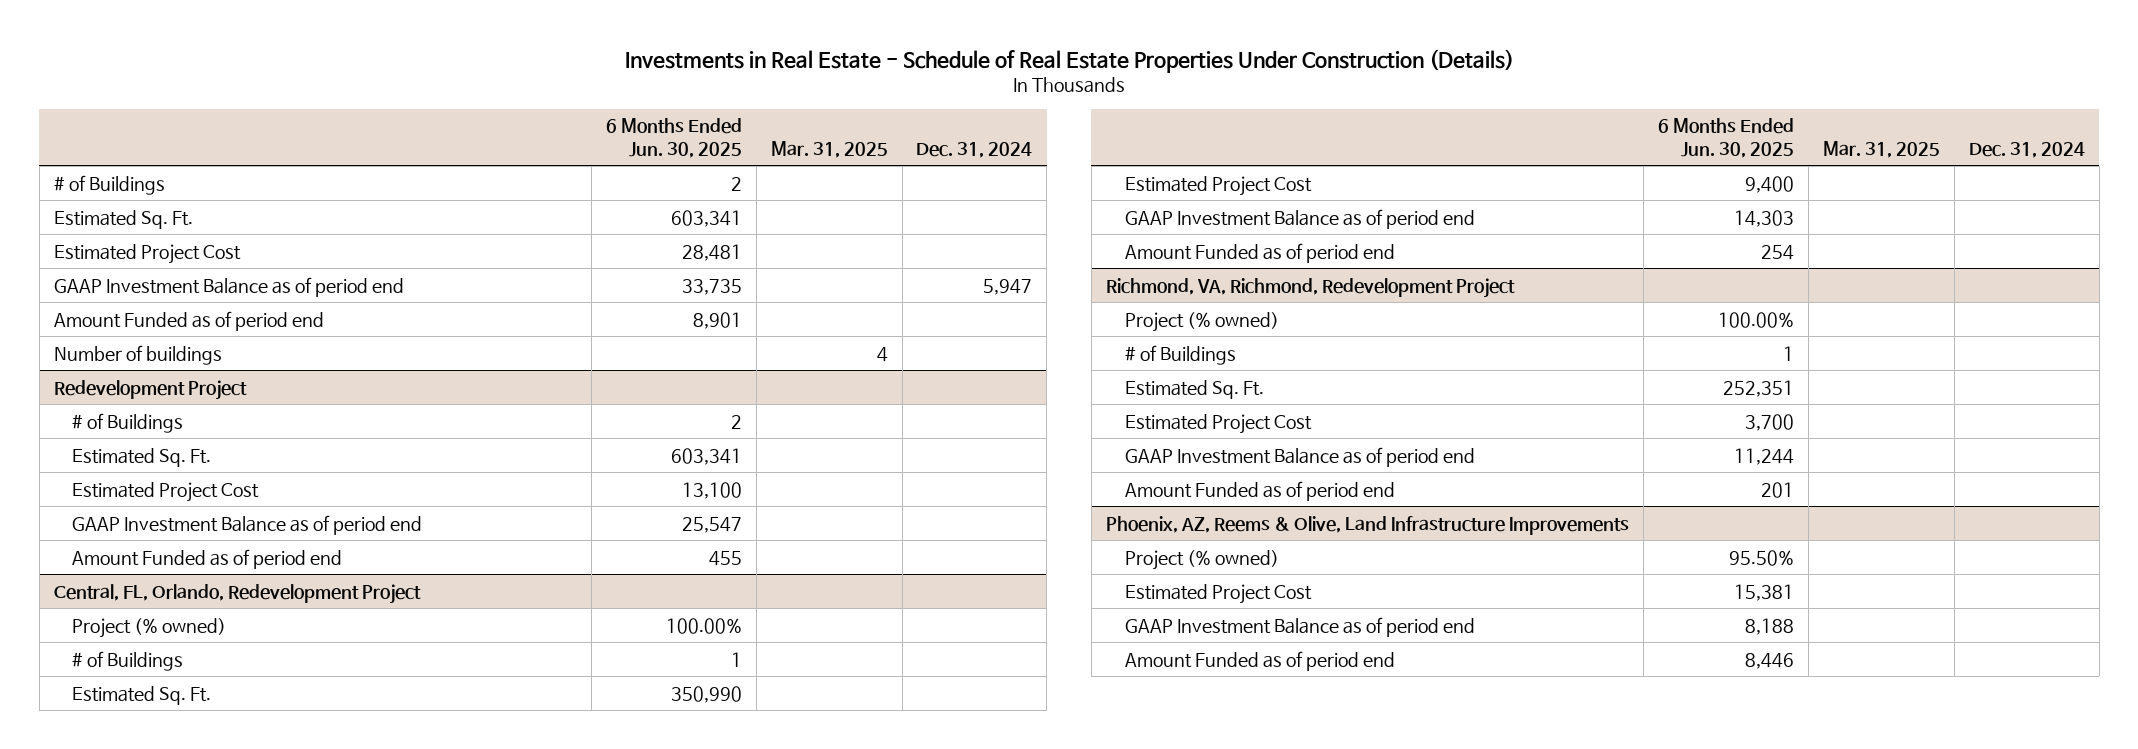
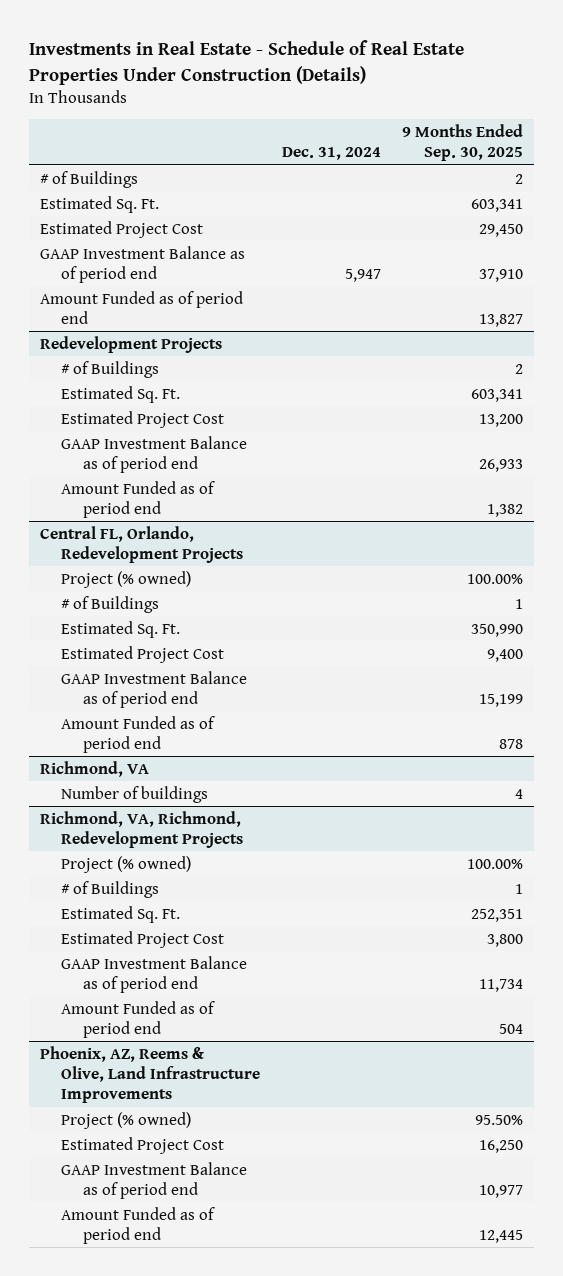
[605,118,742,158] 6 Months Ended Jun. 30, 2025 -> none
[770,140,888,158] Mar. 31, 2025 -> none
none -> [402,124,524,162] 9 Months Ended Sep. 30, 2025
[53,344,222,365] Number of buildings -> none
[53,379,247,400] Redevelopment Project -> [39,335,222,353] Redevelopment Projects
[53,583,421,604] Central, FL, Orlando, Redevelopment Project -> [39,525,244,563] Central FL, Orlando, Redevelopment Projects
none -> [39,760,149,777] Richmond, VA
none -> [61,785,209,803] Number of buildings
[1105,277,1515,298] Richmond, VA, Richmond, Redevelopment Project -> [39,810,244,848] Richmond, VA, Richmond, Redevelopment Projects

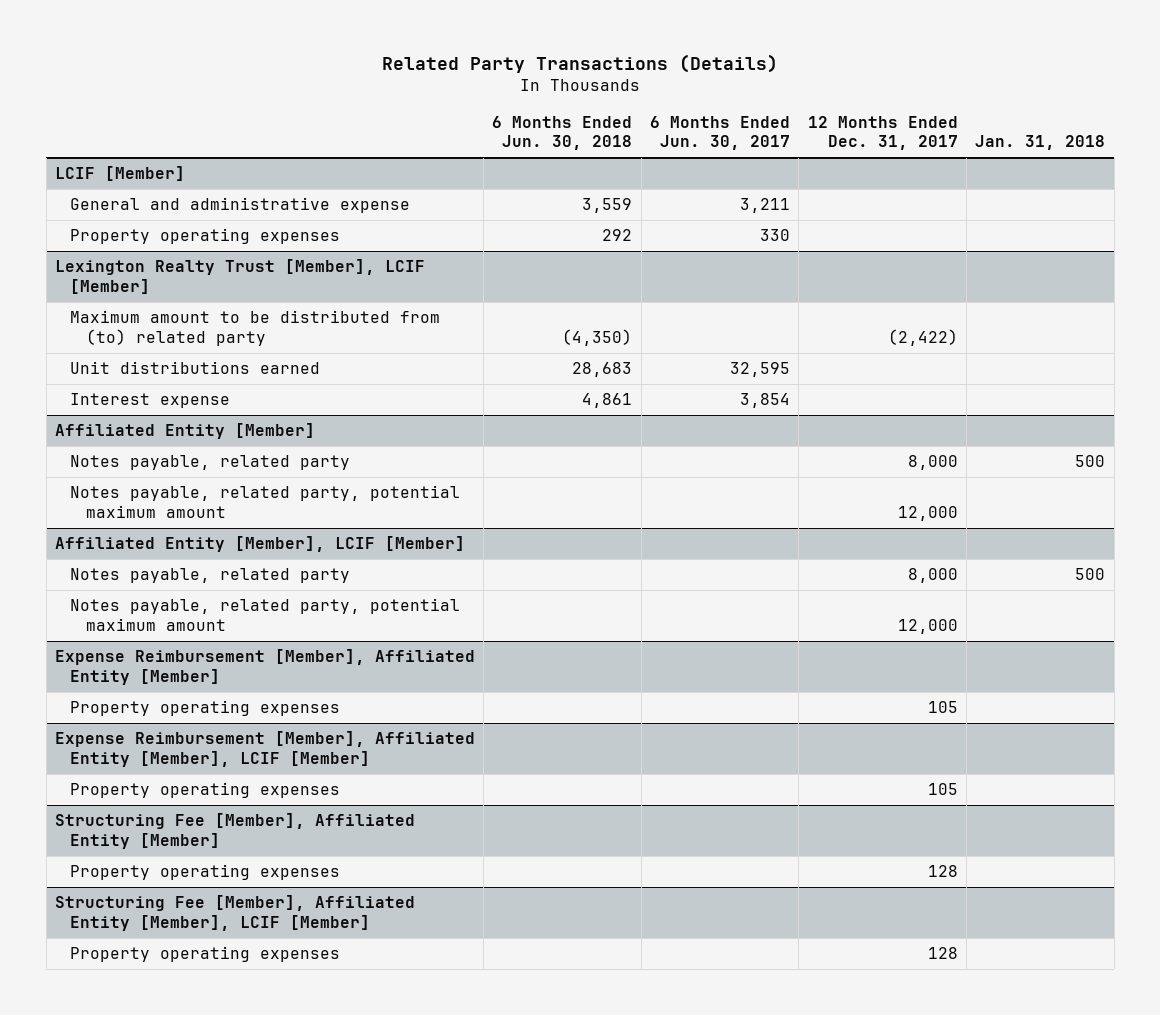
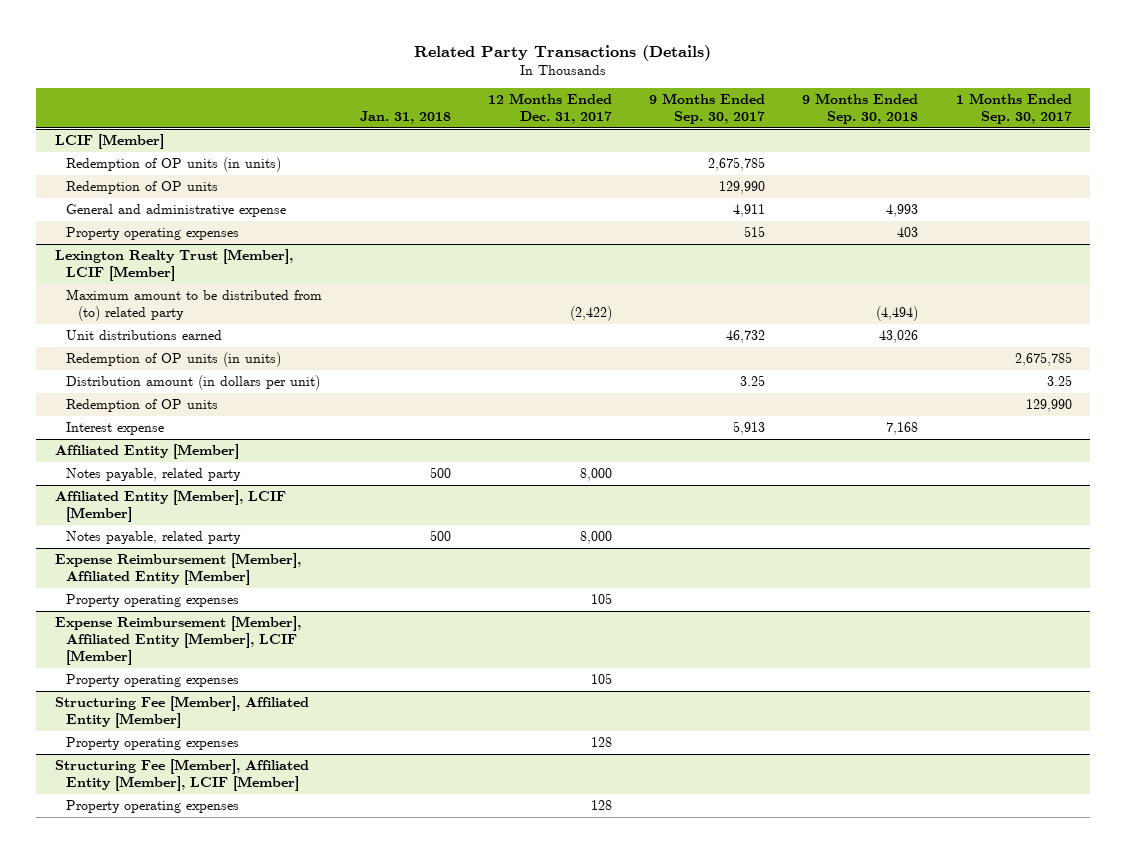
[492,115,633,151] 6 Months Ended Jun. 30, 2018 -> none
[650,115,791,151] 6 Months Ended Jun. 30, 2017 -> none
none -> [649,92,766,124] 9 Months Ended Sep. 30, 2017
none -> [802,92,919,124] 9 Months Ended Sep. 30, 2018
none -> [955,92,1072,124] 1 Months Ended Sep. 30, 2017
none -> [66,156,282,172] Redemption of OP units (in units)
none -> [66,180,219,194] Redemption of OP units
none -> [66,351,282,367] Redemption of OP units (in units)
none -> [66,374,321,390] Distribution amount (in dollars per unit)
none -> [66,398,219,412] Redemption of OP units
[70,485,461,518] Notes payable, related party, potential maximum amount -> none
[70,598,461,631] Notes payable, related party, potential maximum amount -> none

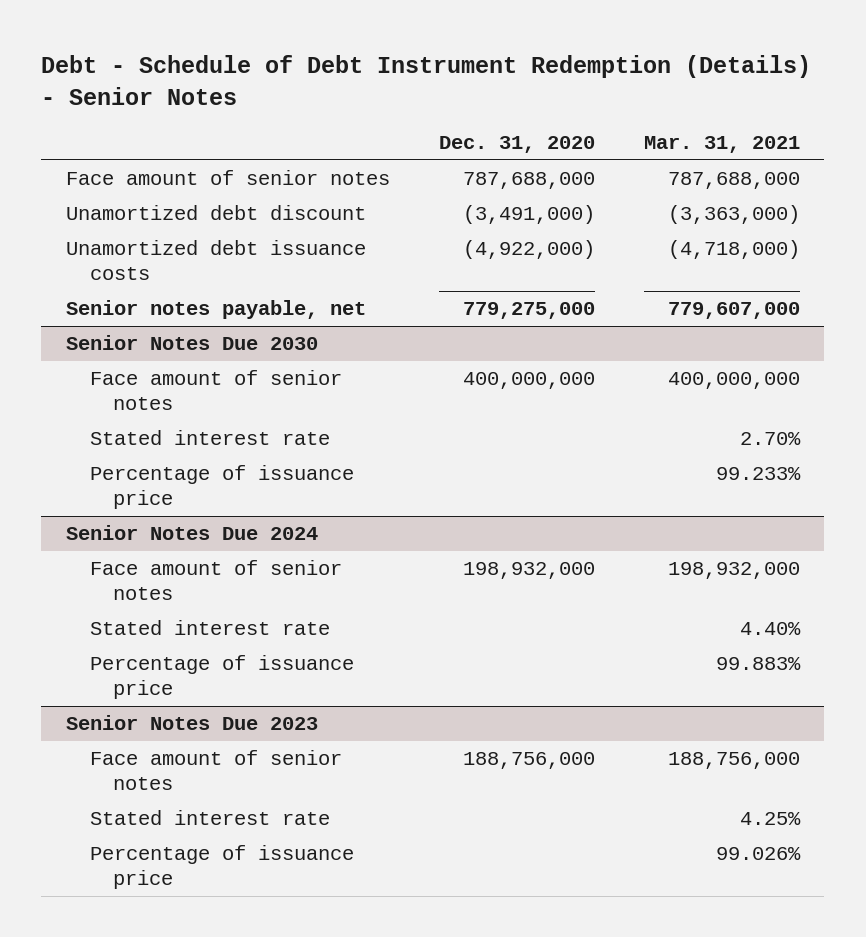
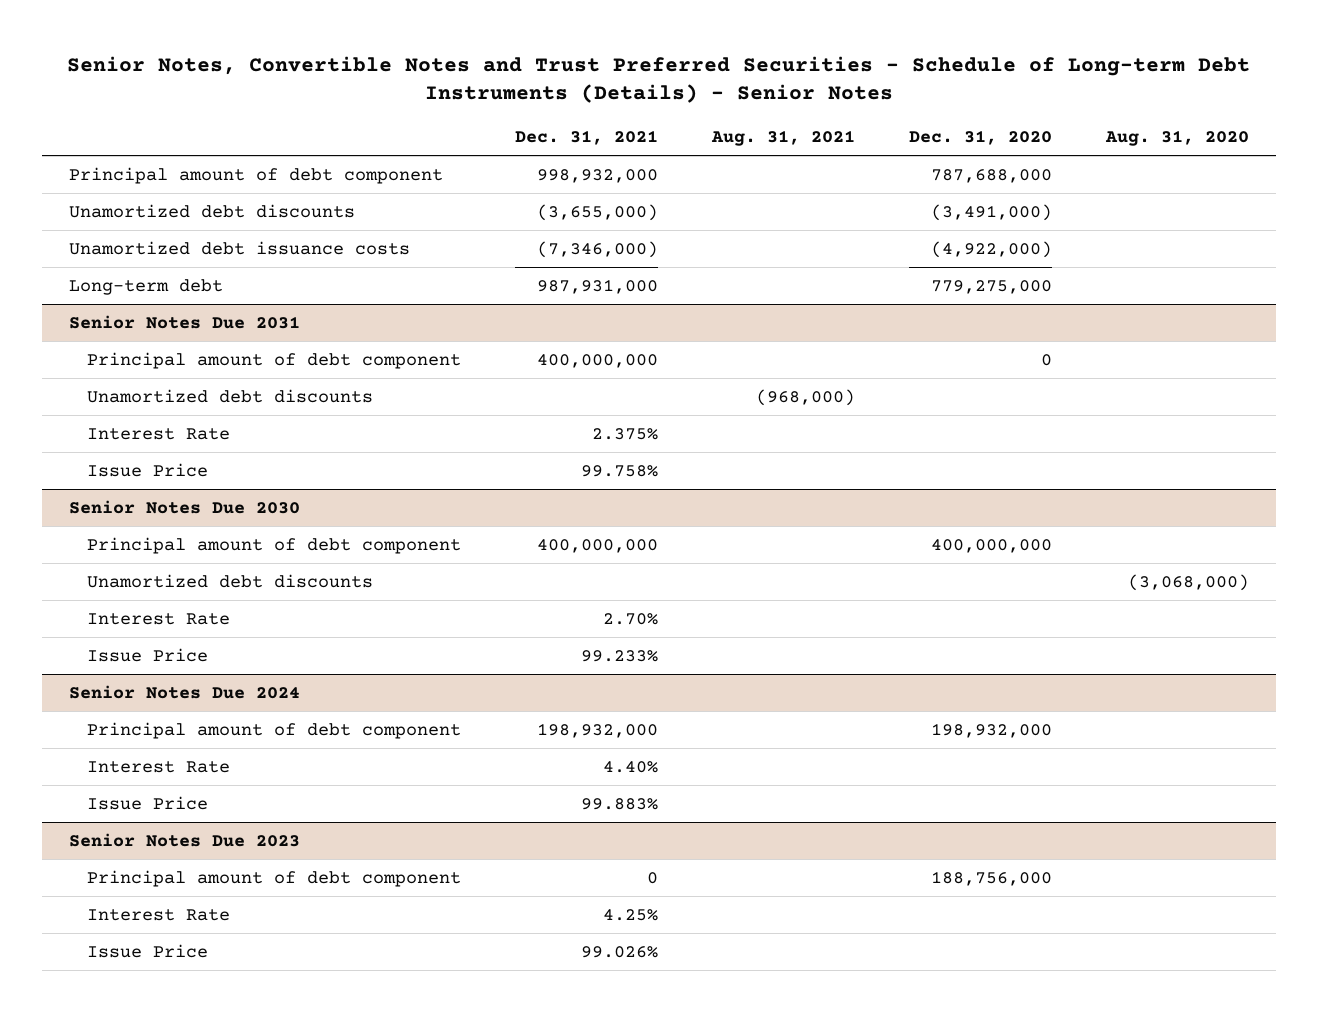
[41,54,812,105] Debt - Schedule of Debt Instrument Redemption (Details) - Senior Notes -> [66,55,1250,104] Senior Notes, Convertible Notes and Trust Preferred Securities - Schedule of Long-term Debt Instruments (Details) - Senior Notes
[643,136,800,154] Mar. 31, 2021 -> none
none -> [514,130,658,146] Dec. 31, 2021
none -> [710,130,855,147] Aug. 31, 2021
none -> [1105,130,1250,147] Aug. 31, 2020
[65,170,390,186] Face amount of senior notes -> [68,166,443,184] Principal amount of debt component
[65,205,366,221] Unamortized debt discount -> [68,203,355,218] Unamortized debt discounts
[65,300,366,320] Senior notes payable, net -> [68,278,223,295] Long-term debt
none -> [68,314,300,329] Senior Notes Due 2031
none -> [86,351,461,369] Principal amount of debt component
none -> [86,388,373,403] Unamortized debt discounts
none -> [86,427,230,440] Interest Rate
none -> [86,462,208,477] Issue Price
[89,370,342,411] Face amount of senior notes -> none
none -> [86,536,461,554] Principal amount of debt component
none -> [86,573,373,588] Unamortized debt discounts
[89,430,330,446] Stated interest rate -> [86,612,230,625] Interest Rate
[89,465,354,510] Percentage of issuance price -> [86,647,208,662] Issue Price
[89,560,342,601] Face amount of senior notes -> [86,721,461,739] Principal amount of debt component
[89,620,330,636] Stated interest rate -> [86,760,230,773] Interest Rate
[89,655,354,700] Percentage of issuance price -> [86,795,208,810] Issue Price
[89,750,342,791] Face amount of senior notes -> [86,869,461,887] Principal amount of debt component
[89,810,330,826] Stated interest rate -> [86,908,230,921] Interest Rate
[89,845,354,890] Percentage of issuance price -> [86,943,208,958] Issue Price

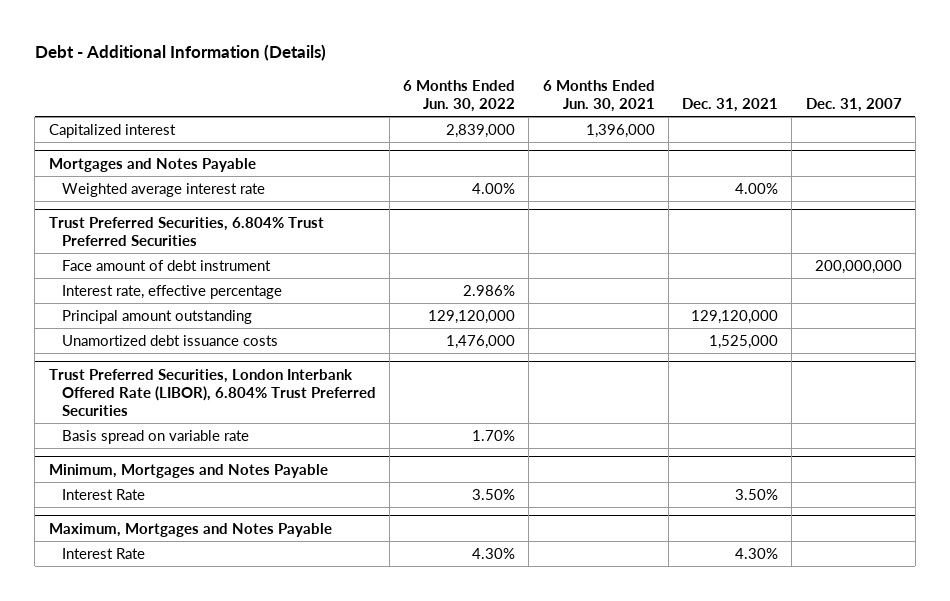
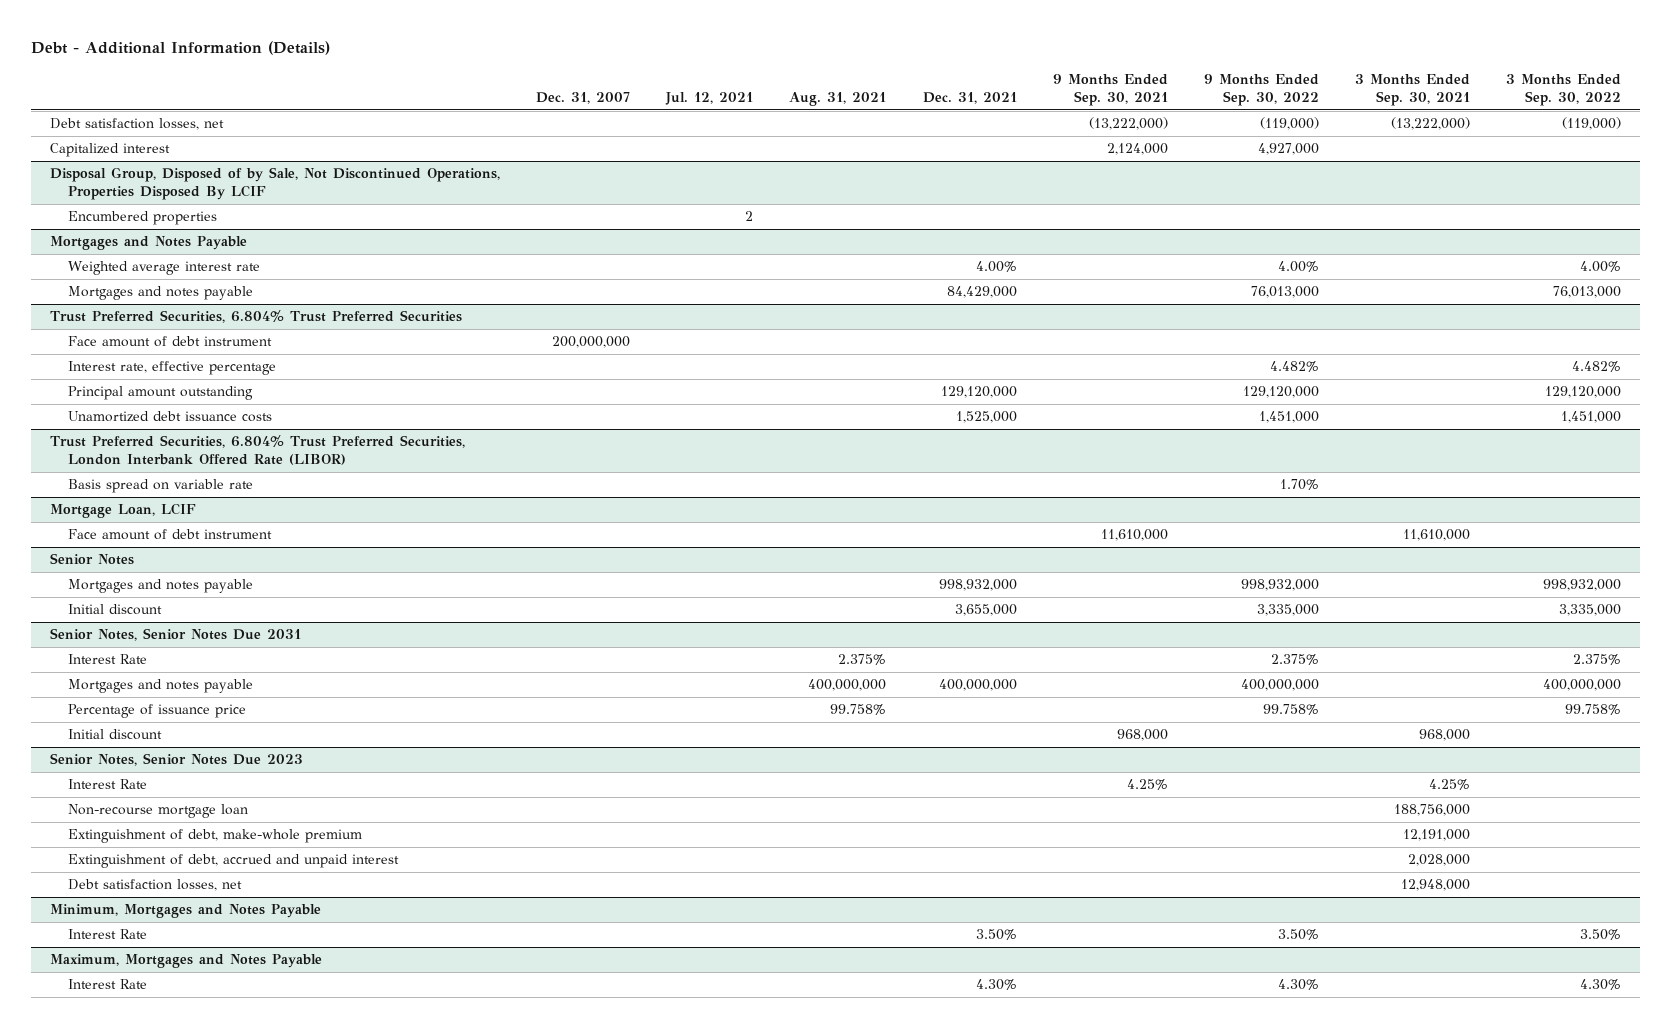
[403,79,516,112] 6 Months Ended Jun. 30, 2022 -> none
[542,79,655,112] 6 Months Ended Jun. 30, 2021 -> none
none -> [665,92,754,106] Jul. 12, 2021
none -> [789,92,887,107] Aug. 31, 2021
none -> [1052,74,1168,107] 9 Months Ended Sep. 30, 2021
none -> [1203,74,1319,107] 9 Months Ended Sep. 30, 2022
none -> [1355,74,1471,107] 3 Months Ended Sep. 30, 2021
none -> [1506,74,1622,107] 3 Months Ended Sep. 30, 2022
none -> [49,118,224,131] Debt satisfaction losses, net
none -> [49,167,500,201] Disposal Group, Disposed of by Sale, Not Discontinued Operations, Properties Disposed By LCIF
none -> [67,211,217,226] Encumbered properties
none -> [67,286,253,301] Mortgages and notes payable
[48,369,376,416] Trust Preferred Securities, London Interbank Offered Rate (LIBOR), 6.804% Trust Preferred Securities -> [49,435,465,466] Trust Preferred Securities, 6.804% Trust Preferred Securities, London Interbank Offered Rate (LIBOR)
none -> [49,503,196,519] Mortgage Loan, LCIF
none -> [67,529,272,541] Face amount of debt instrument
none -> [49,553,134,566] Senior Notes
none -> [67,579,253,594] Mortgages and notes payable
none -> [67,604,162,616] Initial discount
none -> [49,628,301,642] Senior Notes, Senior Notes Due 2031
none -> [67,654,147,665] Interest Rate
none -> [67,679,253,694] Mortgages and notes payable
none -> [67,704,246,719] Percentage of issuance price
none -> [67,729,162,741] Initial discount
none -> [49,753,303,767] Senior Notes, Senior Notes Due 2023
none -> [67,779,147,790] Interest Rate
none -> [67,804,248,819] Non-recourse mortgage loan
none -> [67,829,362,844] Extinguishment of debt, make-whole premium
none -> [67,854,399,869] Extinguishment of debt, accrued and unpaid interest
none -> [67,879,242,892] Debt satisfaction losses, net

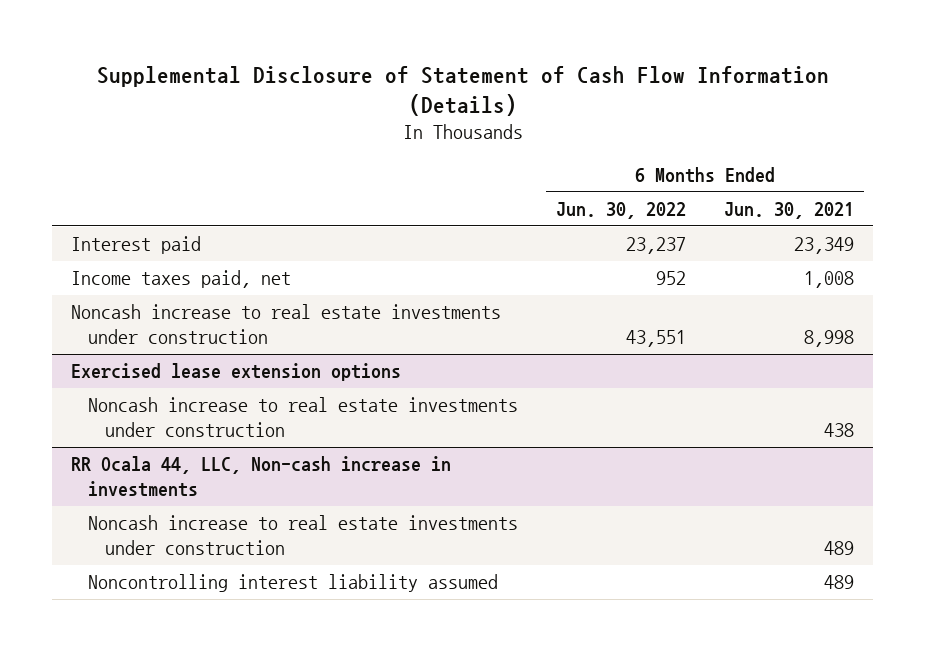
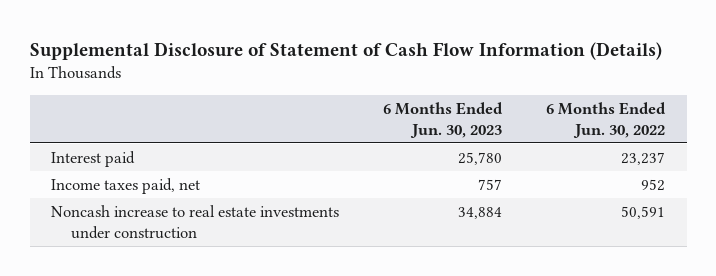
[724,201,855,219] Jun. 30, 2021 -> none
none -> [383,101,504,138] 6 Months Ended Jun. 30, 2023
[71,363,402,382] Exercised lease extension options -> none
[87,397,518,438] Noncash increase to real estate investments under construction -> none
[71,456,452,498] RR Ocala 44, LLC, Non-cash increase in investments -> none
[87,515,518,556] Noncash increase to real estate investments under construction -> none
[87,574,498,593] Noncontrolling interest liability assumed -> none
[626,330,687,348] 43,551 -> [620,205,665,219] 50,591

